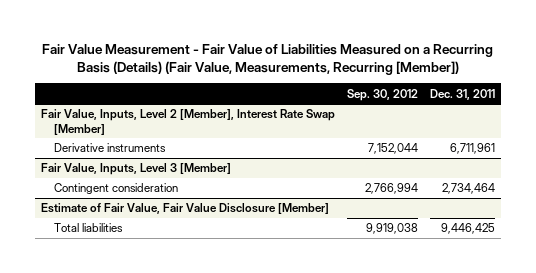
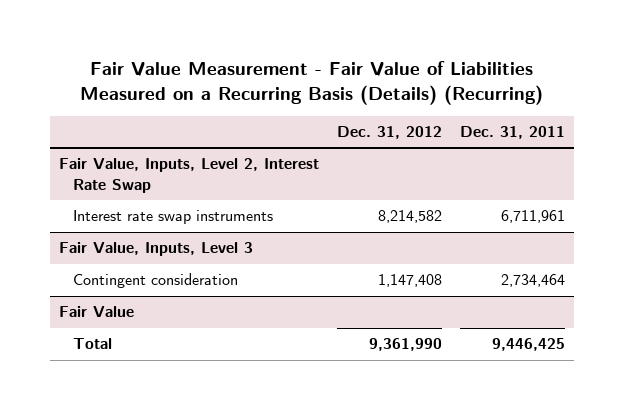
[42,43,494,75] Fair Value Measurement - Fair Value of Liabilities Measured on a Recurring Basis (Details) (Fair Value, Measurements, Recurring [Member]) -> [80,60,544,105] Fair Value Measurement - Fair Value of Liabilities Measured on a Recurring Basis (Details) (Recurring)
[347,88,419,101] Sep. 30, 2012 -> none
none -> [337,126,443,140] Dec. 31, 2012
[41,109,336,135] Fair Value, Inputs, Level 2 [Member], Interest Rate Swap [Member] -> [59,158,320,193] Fair Value, Inputs, Level 2, Interest Rate Swap
[54,143,167,153] Derivative instruments -> [73,210,274,225] Interest rate swap instruments
[41,163,232,176] Fair Value, Inputs, Level 3 [Member] -> [59,242,254,257] Fair Value, Inputs, Level 3
[41,203,330,215] Estimate of Fair Value, Fair Value Disclosure [Member] -> none
none -> [59,306,135,318] Fair Value
[54,223,124,233] Total liabilities -> [73,338,113,350] Total

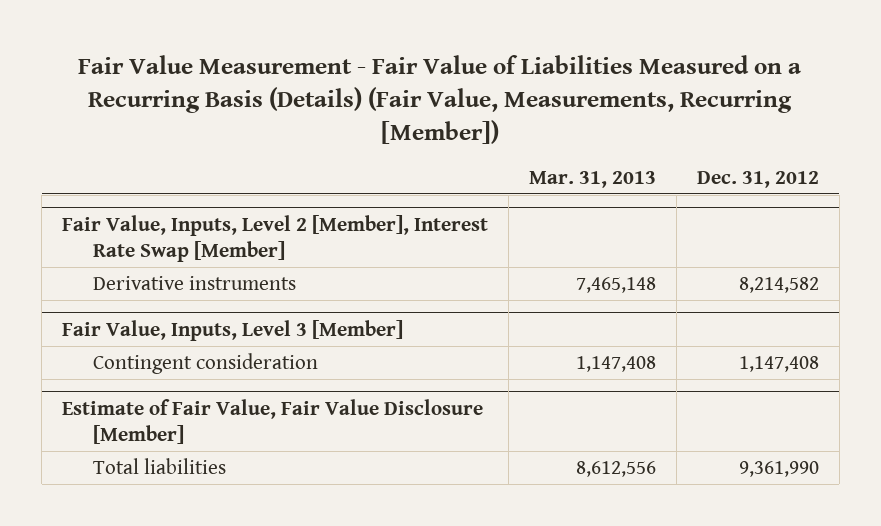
[80,60,544,105] Fair Value Measurement - Fair Value of Liabilities Measured on a Recurring Basis (Details) (Recurring) -> [78,55,802,144] Fair Value Measurement - Fair Value of Liabilities Measured on a Recurring Basis (Details) (Fair Value, Measurements, Recurring [Member])
[460,126,566,140] Dec. 31, 2011 -> none
none -> [528,171,656,189] Mar. 31, 2013
[59,158,320,193] Fair Value, Inputs, Level 2, Interest Rate Swap -> [62,215,489,263] Fair Value, Inputs, Level 2 [Member], Interest Rate Swap [Member]
[73,210,274,225] Interest rate swap instruments -> [93,276,297,291] Derivative instruments
[59,242,254,257] Fair Value, Inputs, Level 3 -> [62,320,404,342] Fair Value, Inputs, Level 3 [Member]
[59,306,135,318] Fair Value -> none
none -> [62,399,484,445] Estimate of Fair Value, Fair Value Disclosure [Member]
[73,338,113,350] Total -> [93,458,227,475] Total liabilities

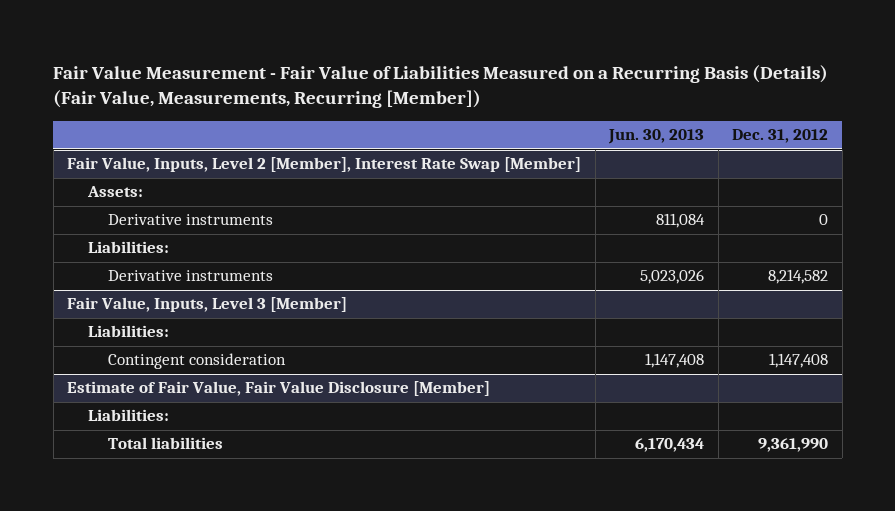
[528,171,656,189] Mar. 31, 2013 -> none
none -> [608,129,705,145] Jun. 30, 2013
none -> [86,186,143,198] Assets:
none -> [107,214,273,226] Derivative instruments
none -> [87,241,169,254] Liabilities:
none -> [87,325,169,338] Liabilities:
none -> [87,409,169,422] Liabilities:

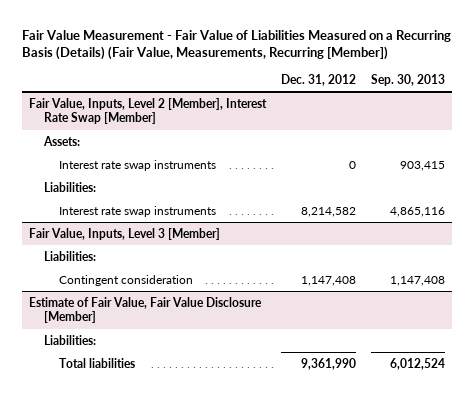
[608,129,705,145] Jun. 30, 2013 -> none
none -> [370,73,445,86] Sep. 30, 2013
[107,214,273,226] Derivative instruments -> [59,159,217,171] Interest rate swap instruments
[107,270,273,282] Derivative instruments -> [59,205,217,217] Interest rate swap instruments

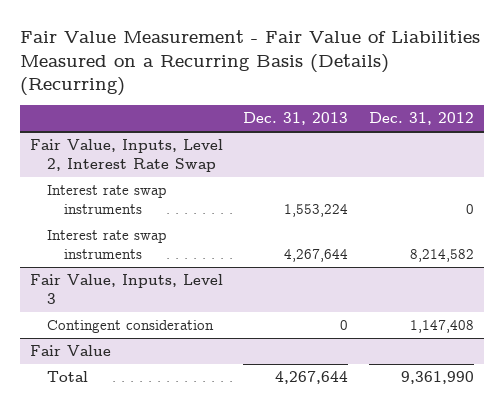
[22,29,452,61] Fair Value Measurement - Fair Value of Liabilities Measured on a Recurring Basis (Details) (Fair Value, Measurements, Recurring [Member]) -> [19,30,480,97] Fair Value Measurement - Fair Value of Liabilities Measured on a Recurring Basis (Details) (Recurring)
[370,73,445,86] Sep. 30, 2013 -> none
none -> [243,112,349,126] Dec. 31, 2013
[43,135,81,146] Assets: -> none
[29,97,268,125] Fair Value, Inputs, Level 2 [Member], Interest Rate Swap [Member] -> [29,139,223,173] Fair Value, Inputs, Level 2, Interest Rate Swap
[44,181,97,192] Liabilities: -> none
[44,250,97,261] Liabilities: -> none
[29,227,221,240] Fair Value, Inputs, Level 3 [Member] -> [29,274,223,305] Fair Value, Inputs, Level 3
[29,296,263,324] Estimate of Fair Value, Fair Value Disclosure [Member] -> none
[44,334,97,345] Liabilities: -> none
none -> [29,345,111,357] Fair Value
[59,357,136,368] Total liabilities -> [46,371,88,383] Total

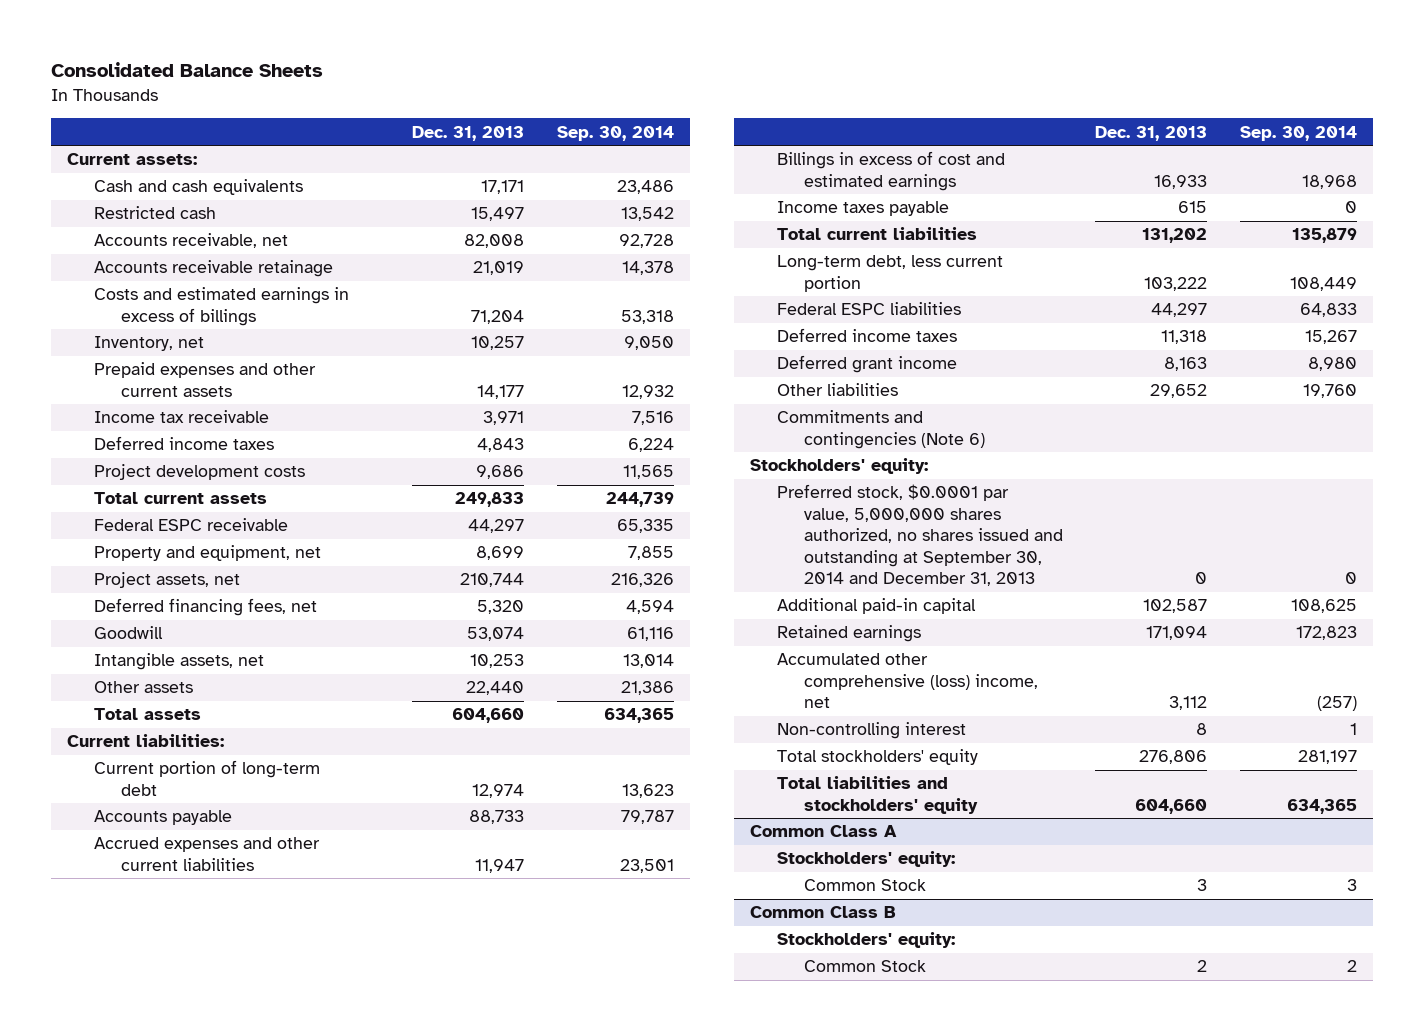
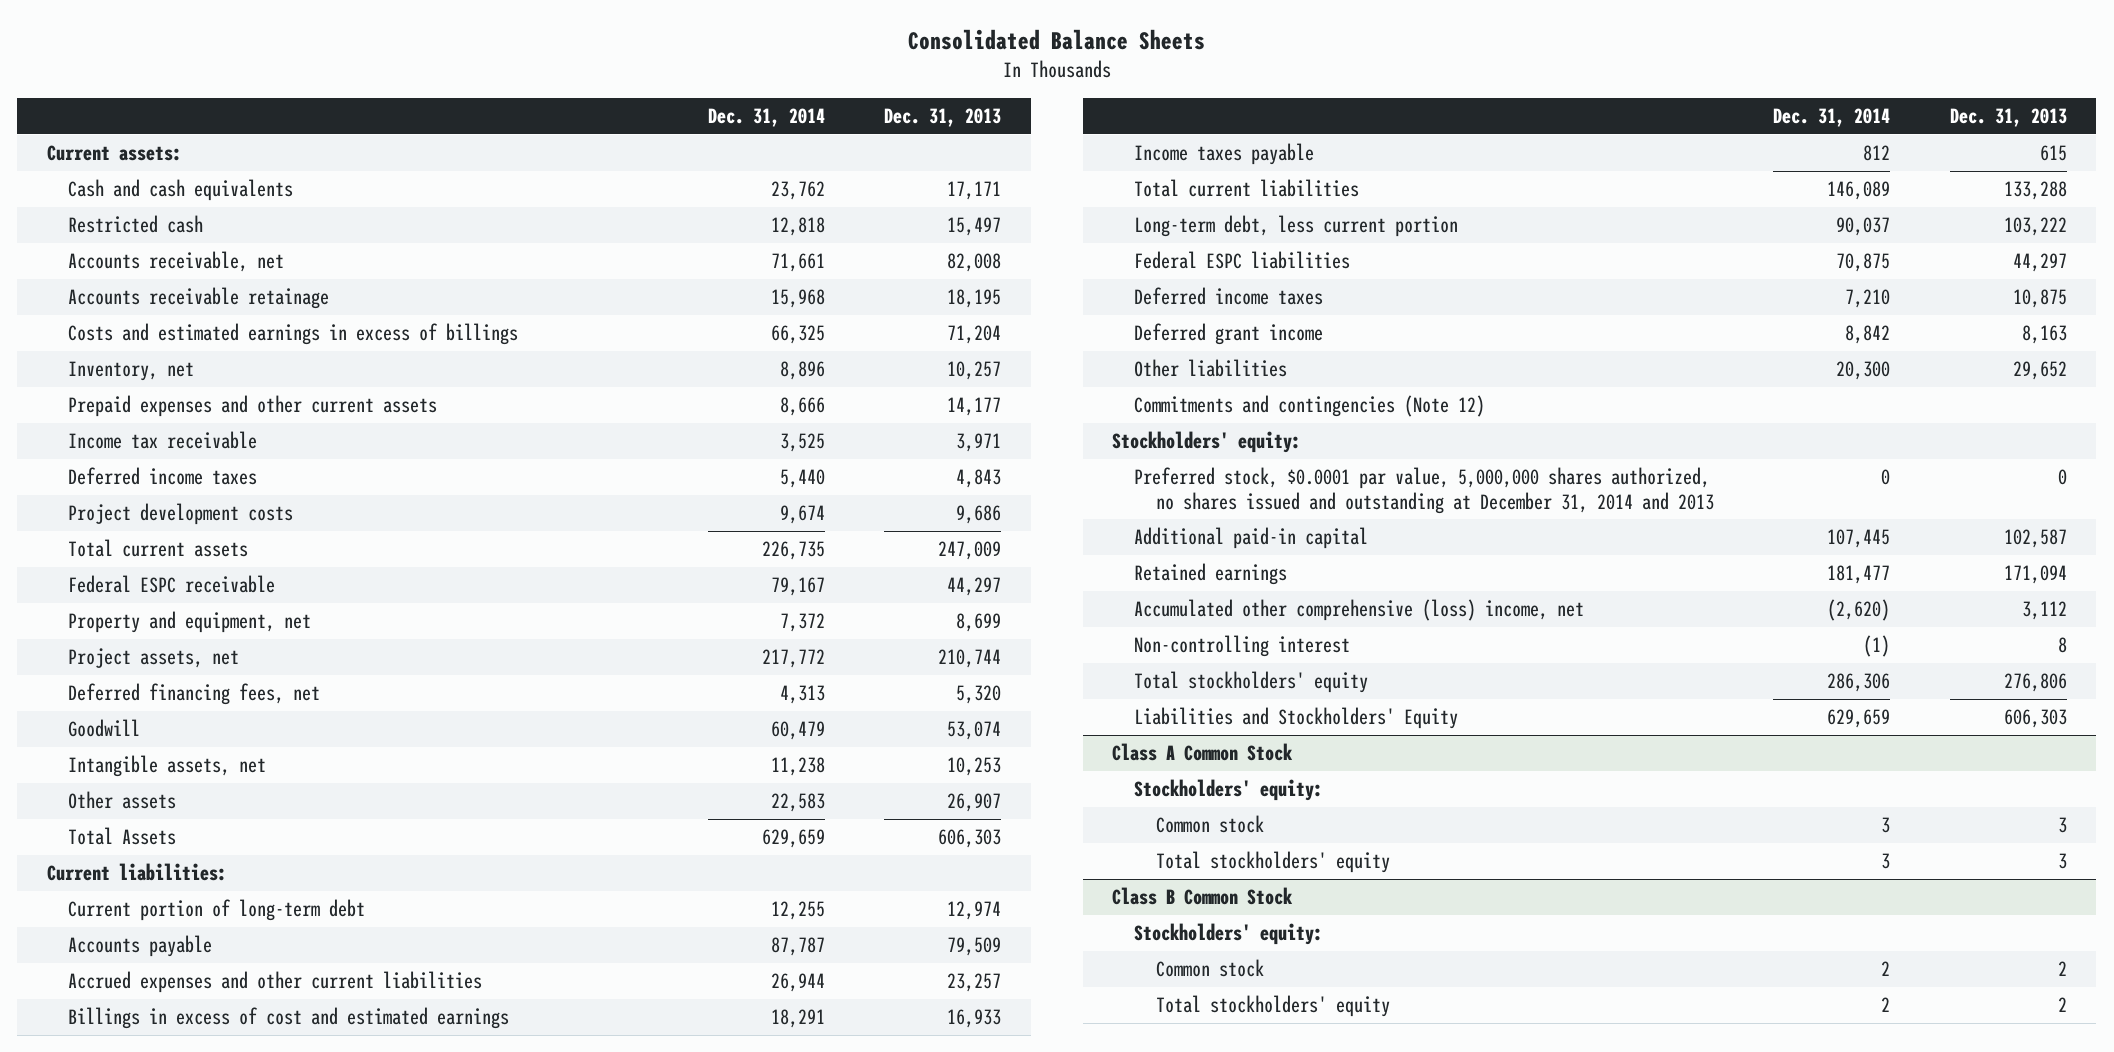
[556,125,674,141] Sep. 30, 2014 -> none
none -> [707,107,825,127] Dec. 31, 2014
[473,261,525,276] 21,019 -> [947,289,1002,309] 18,195
[455,492,525,508] 249,833 -> [938,541,1002,561] 247,009
[466,681,525,696] 22,440 -> [947,793,1002,813] 26,907
[93,708,201,721] Total assets -> [68,827,177,846] Total Assets
[452,708,525,724] 604,660 -> [938,829,1002,849] 606,303
[469,810,525,825] 88,733 -> [947,937,1002,957] 79,509
[475,858,525,873] 11,947 -> [947,973,1002,993] 23,257
[1142,228,1208,244] 131,202 -> [2003,181,2067,201] 133,288
[1161,330,1208,345] 11,318 -> [2012,289,2067,309] 10,875
[776,410,985,449] Commitments and contingencies (Note 6) -> [1134,395,1486,418] Commitments and contingencies (Note 12)
[776,484,1063,587] Preferred stock, $0.0001 par value, 5,000,000 shares authorized, no shares issued and outstanding at September 30, 2014 and December 31, 2013 -> [1134,467,1714,514] Preferred stock, $0.0001 par value, 5,000,000 shares authorized, no shares issued and outstanding at December 31, 2014 and 2013
[776,776,978,814] Total liabilities and stockholders' equity -> [1134,707,1459,730] Liabilities and Stockholders' Equity
[1135,798,1208,814] 604,660 -> [2003,709,2067,729] 606,303
[749,825,897,838] Common Class A -> [1112,743,1294,762] Class A Common Stock
[803,879,926,892] Common Stock -> [1155,815,1264,834] Common stock
none -> [1155,851,1390,874] Total stockholders' equity
[749,906,896,919] Common Class B -> [1112,887,1294,906] Class B Common Stock
[803,960,926,973] Common Stock -> [1155,959,1264,978] Common stock
none -> [1155,995,1390,1018] Total stockholders' equity

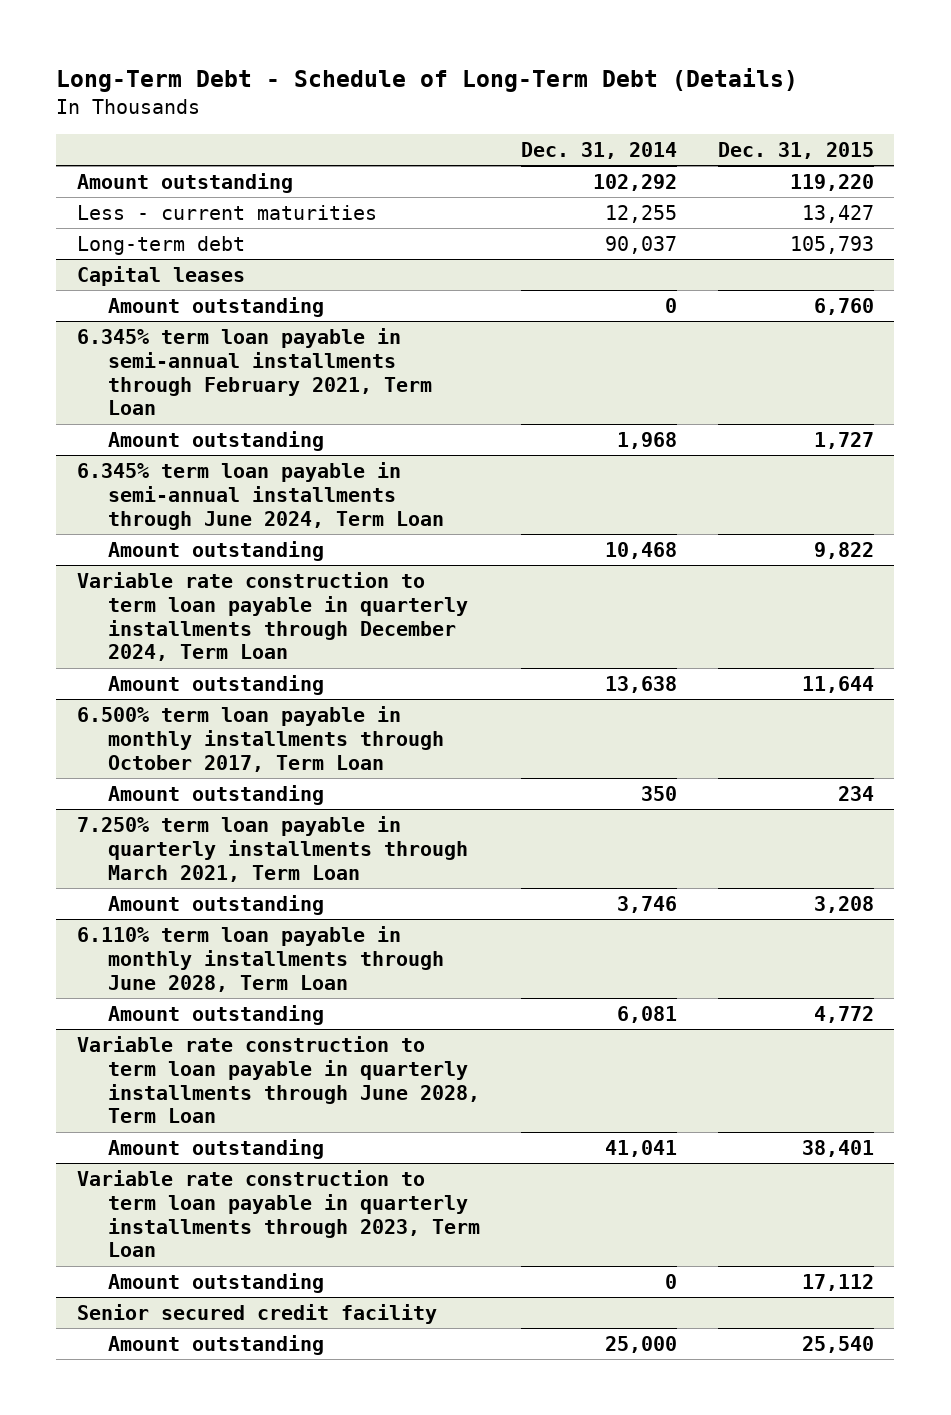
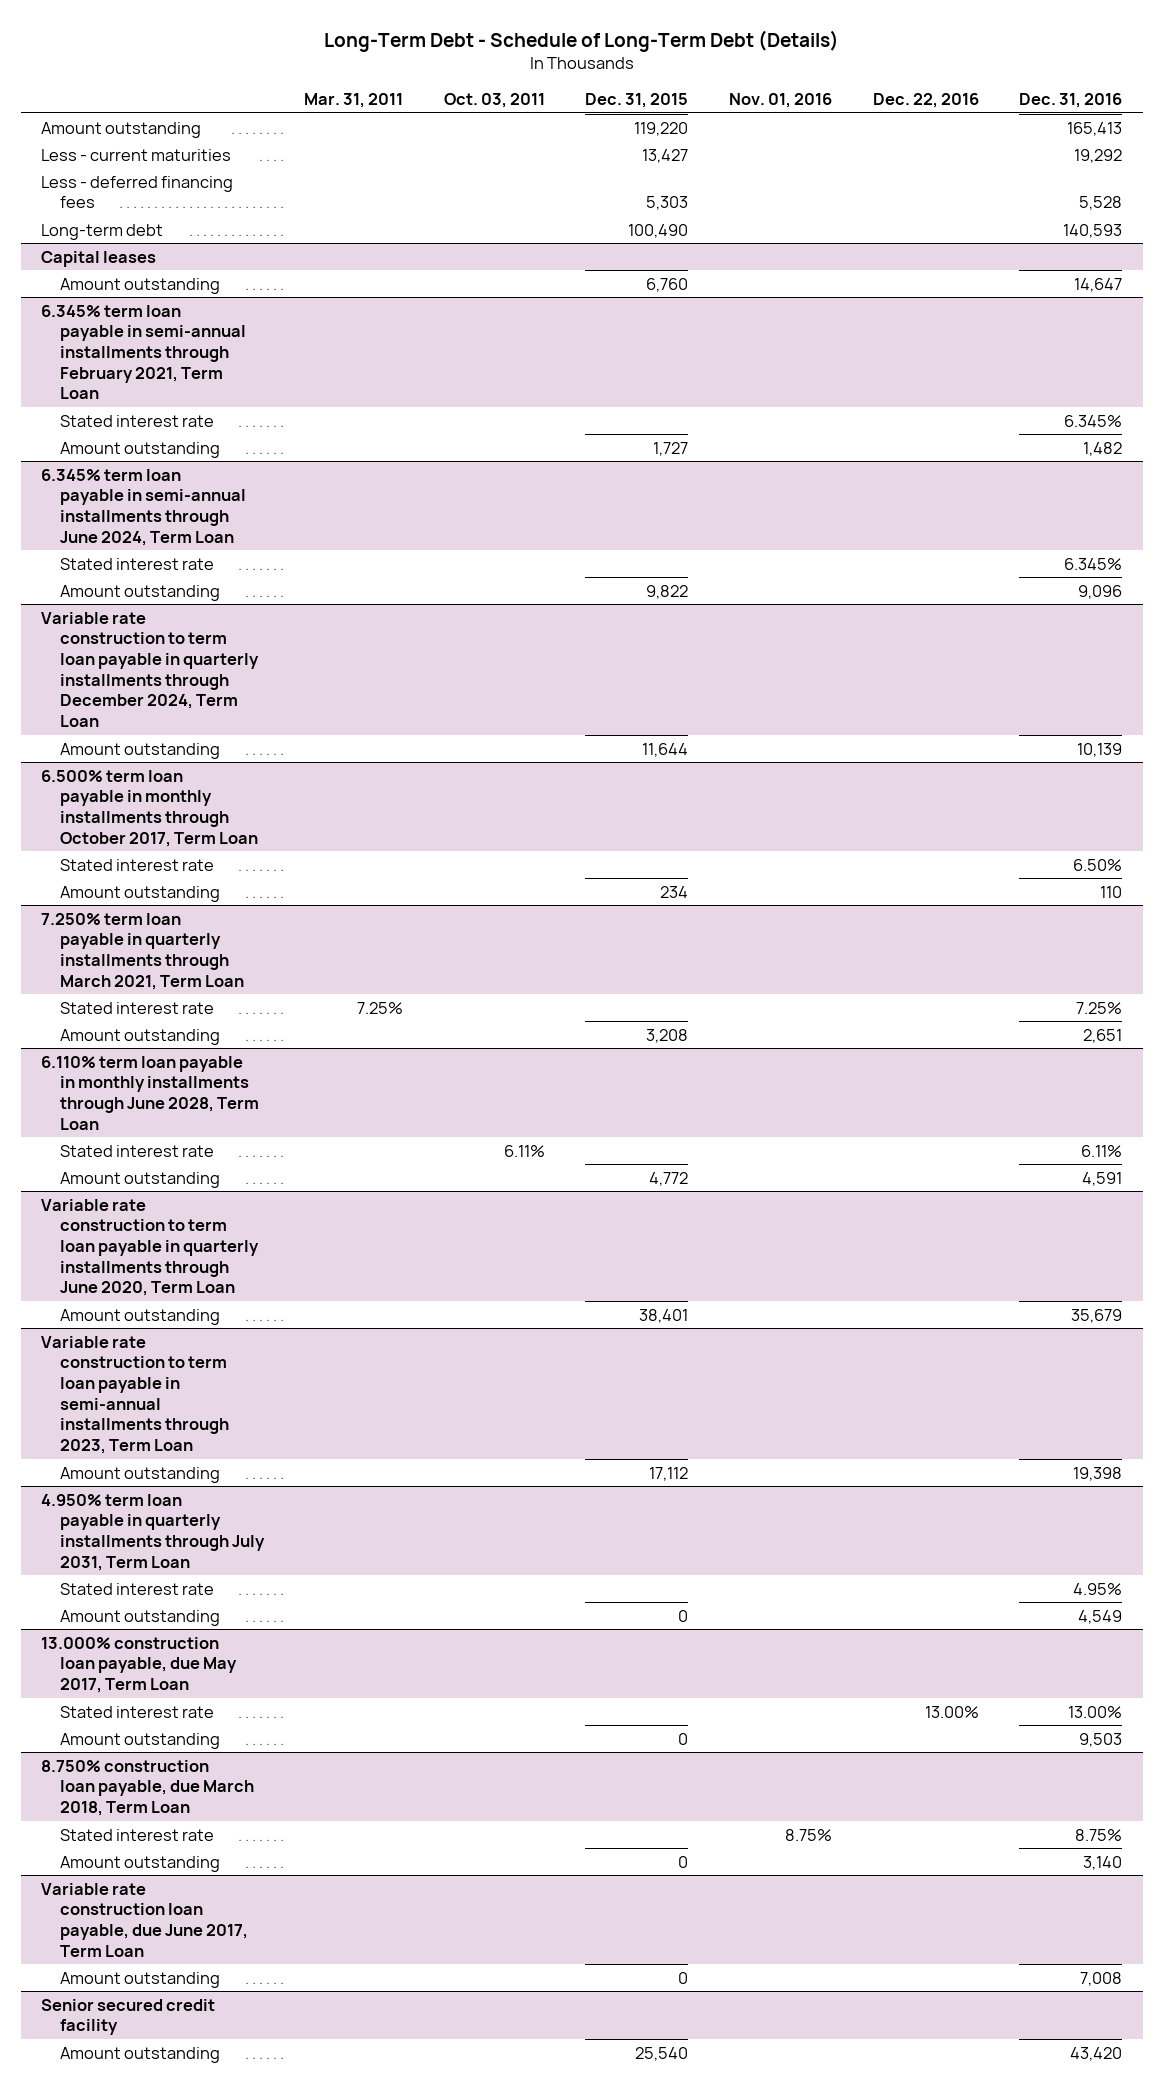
[520,142,677,160] Dec. 31, 2014 -> none
none -> [304,93,404,109] Mar. 31, 2011
none -> [443,93,545,109] Oct. 03, 2011
none -> [729,93,833,109] Nov. 01, 2016
none -> [872,93,979,109] Dec. 22, 2016
none -> [1019,93,1123,109] Dec. 31, 2016
none -> [41,175,234,209] Less - deferred financing fees
[789,235,874,254] 105,793 -> [628,223,689,238] 100,490
none -> [59,414,214,427] Stated interest rate
none -> [59,557,214,570] Stated interest rate
none -> [59,858,214,871] Stated interest rate
none -> [59,1001,214,1014] Stated interest rate
none -> [59,1144,214,1157] Stated interest rate
[76,1035,480,1124] Variable rate construction to term loan payable in quarterly installments through June 2028, Term Loan -> [41,1198,259,1297] Variable rate construction to term loan payable in quarterly installments through June 2020, Term Loan
[76,1169,480,1258] Variable rate construction to term loan payable in quarterly installments through 2023, Term Loan -> [41,1335,229,1455] Variable rate construction to term loan payable in semi-annual installments through 2023, Term Loan
none -> [41,1493,265,1571] 4.950% term loan payable in quarterly installments through July 2031, Term Loan
none -> [59,1582,214,1595] Stated interest rate
none -> [59,1609,220,1626] Amount outstanding
none -> [41,1636,237,1694] 13.000% construction loan payable, due May 2017, Term Loan
none -> [59,1705,214,1718] Stated interest rate
none -> [59,1732,220,1749] Amount outstanding
none -> [41,1759,254,1817] 8.750% construction loan payable, due March 2018, Term Loan
none -> [59,1828,214,1841] Stated interest rate
none -> [59,1855,220,1872] Amount outstanding
none -> [41,1882,248,1957] Variable rate construction loan payable, due June 2017, Term Loan
none -> [59,1971,220,1988] Amount outstanding

